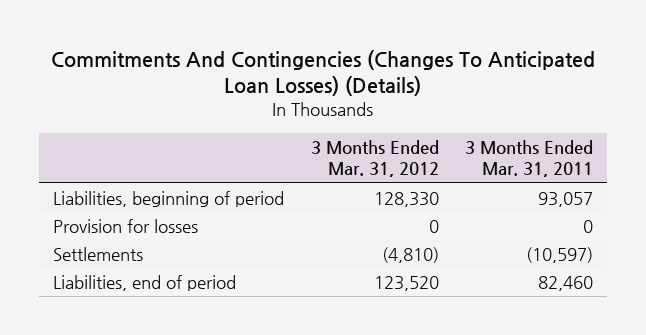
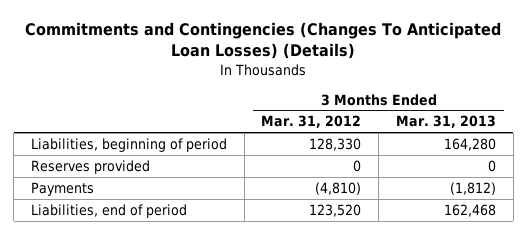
[51,49,596,97] Commitments And Contingencies (Changes To Anticipated Loan Losses) (Details) -> [25,22,502,60] Commitments and Contingencies (Changes To Anticipated Loan Losses) (Details)
[465,139,594,178] 3 Months Ended Mar. 31, 2011 -> none
none -> [395,115,496,129] Mar. 31, 2013
[52,219,198,234] Provision for losses -> [30,159,150,174] Reserves provided
[52,247,143,262] Settlements -> [30,181,94,196] Payments

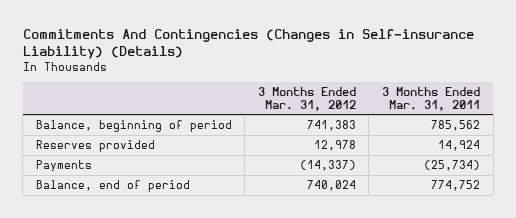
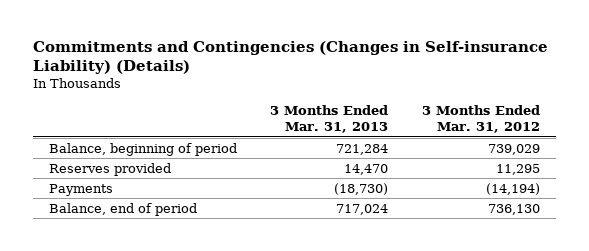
[22,29,474,60] Commitments And Contingencies (Changes in Self-insurance Liability) (Details) -> [32,40,548,75] Commitments and Contingencies (Changes in Self-insurance Liability) (Details)
[382,86,481,111] 3 Months Ended Mar. 31, 2011 -> none
none -> [270,104,389,133] 3 Months Ended Mar. 31, 2013
[306,120,356,132] 741,383 -> [487,143,540,155] 739,029
[313,140,356,152] 12,978 -> [495,163,540,175] 11,295
[299,160,356,172] (14,337) -> [485,182,540,195] (14,194)
[306,180,356,192] 740,024 -> [487,203,540,215] 736,130

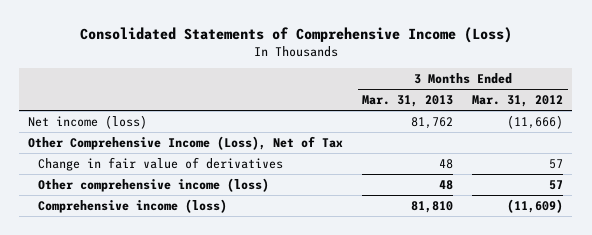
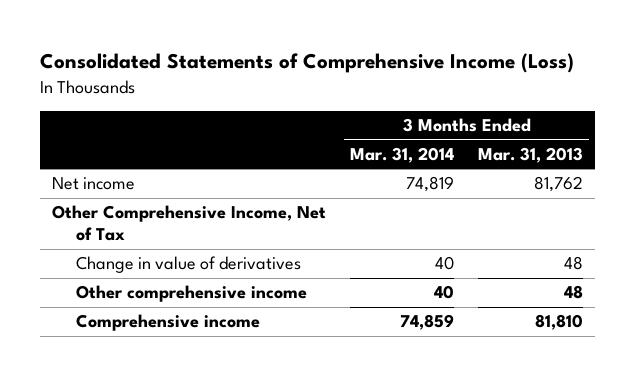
[472,95,564,108] Mar. 31, 2012 -> none
none -> [350,146,455,163] Mar. 31, 2014
[28,114,148,129] Net income (loss) -> [52,177,136,191] Net income
[28,135,344,150] Other Comprehensive Income (Loss), Net of Tax -> [52,205,327,242] Other Comprehensive Income, Net of Tax
[38,156,284,171] Change in fair value of derivatives -> [76,256,302,274] Change in value of derivatives
[38,177,270,192] Other comprehensive income (loss) -> [76,285,308,303] Other comprehensive income
[38,198,228,213] Comprehensive income (loss) -> [76,314,261,332] Comprehensive income

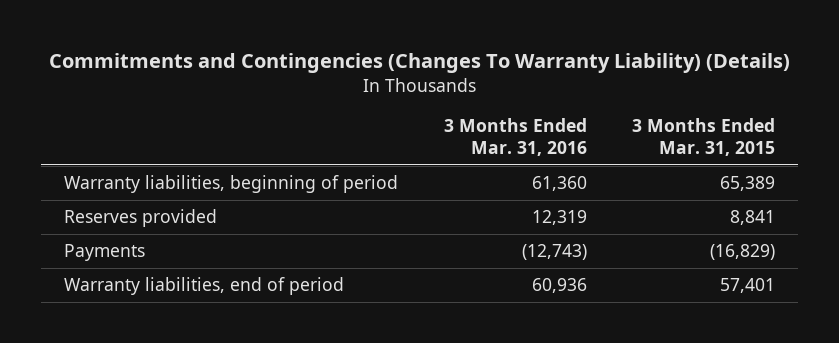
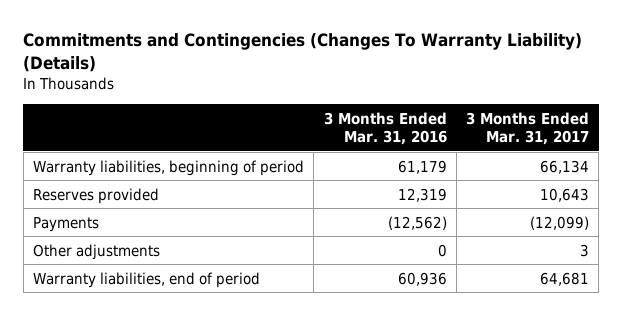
[632,118,776,157] 3 Months Ended Mar. 31, 2015 -> none
none -> [466,111,590,146] 3 Months Ended Mar. 31, 2017
[531,176,587,192] 61,360 -> [397,159,447,174] 61,179
[521,244,587,261] (12,743) -> [387,215,447,230] (12,562)
none -> [33,243,161,260] Other adjustments

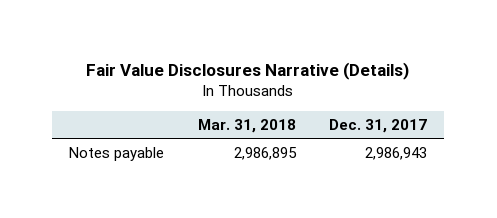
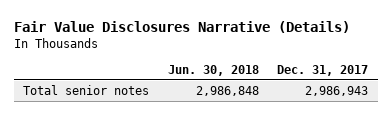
[197,118,296,133] Mar. 31, 2018 -> none
none -> [167,64,259,76] Jun. 30, 2018
[69,146,165,161] Notes payable -> [23,85,150,96] Total senior notes

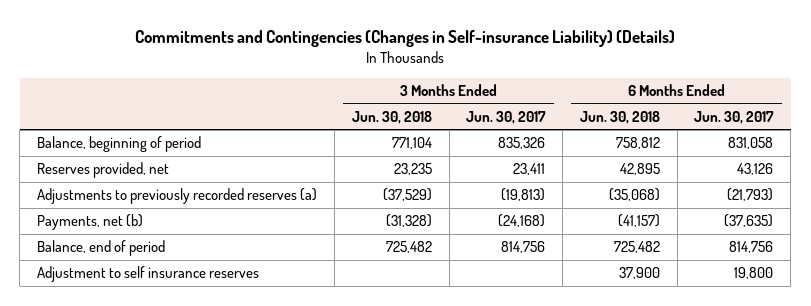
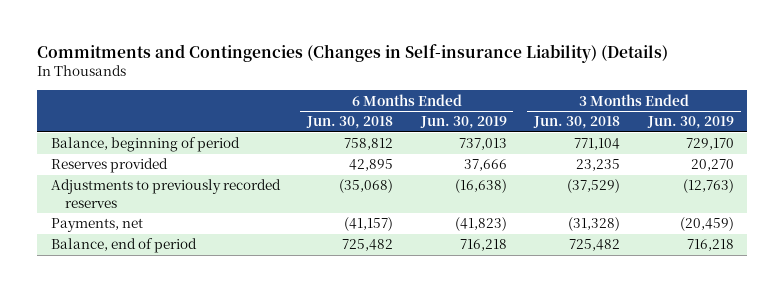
[466,110,547,124] Jun. 30, 2017 -> none
[694,110,775,124] Jun. 30, 2017 -> none
none -> [419,116,507,130] Jun. 30, 2019
none -> [646,116,734,130] Jun. 30, 2019
[37,162,170,179] Reserves provided, net -> [50,158,168,174] Reserves provided
[37,188,318,205] Adjustments to previously recorded reserves (a) -> [50,179,281,208] Adjustments to previously recorded reserves
[37,214,144,231] Payments, net (b) -> [50,218,143,233] Payments, net
[37,266,260,283] Adjustment to self insurance reserves -> none

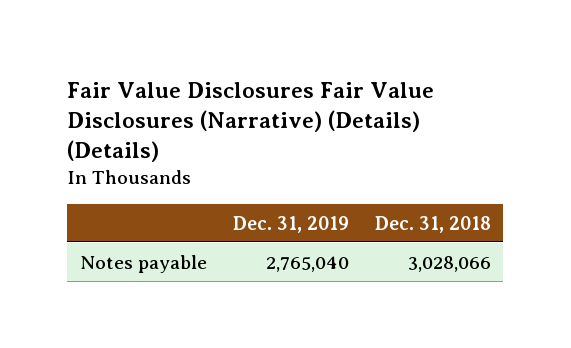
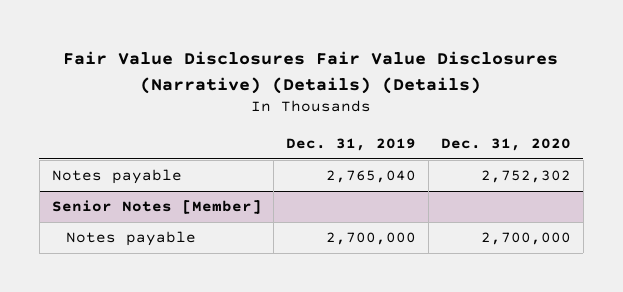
[374,215,491,233] Dec. 31, 2018 -> none
none -> [440,137,571,151] Dec. 31, 2020
none -> [51,200,262,215] Senior Notes [Member]
none -> [66,231,197,247] Notes payable

